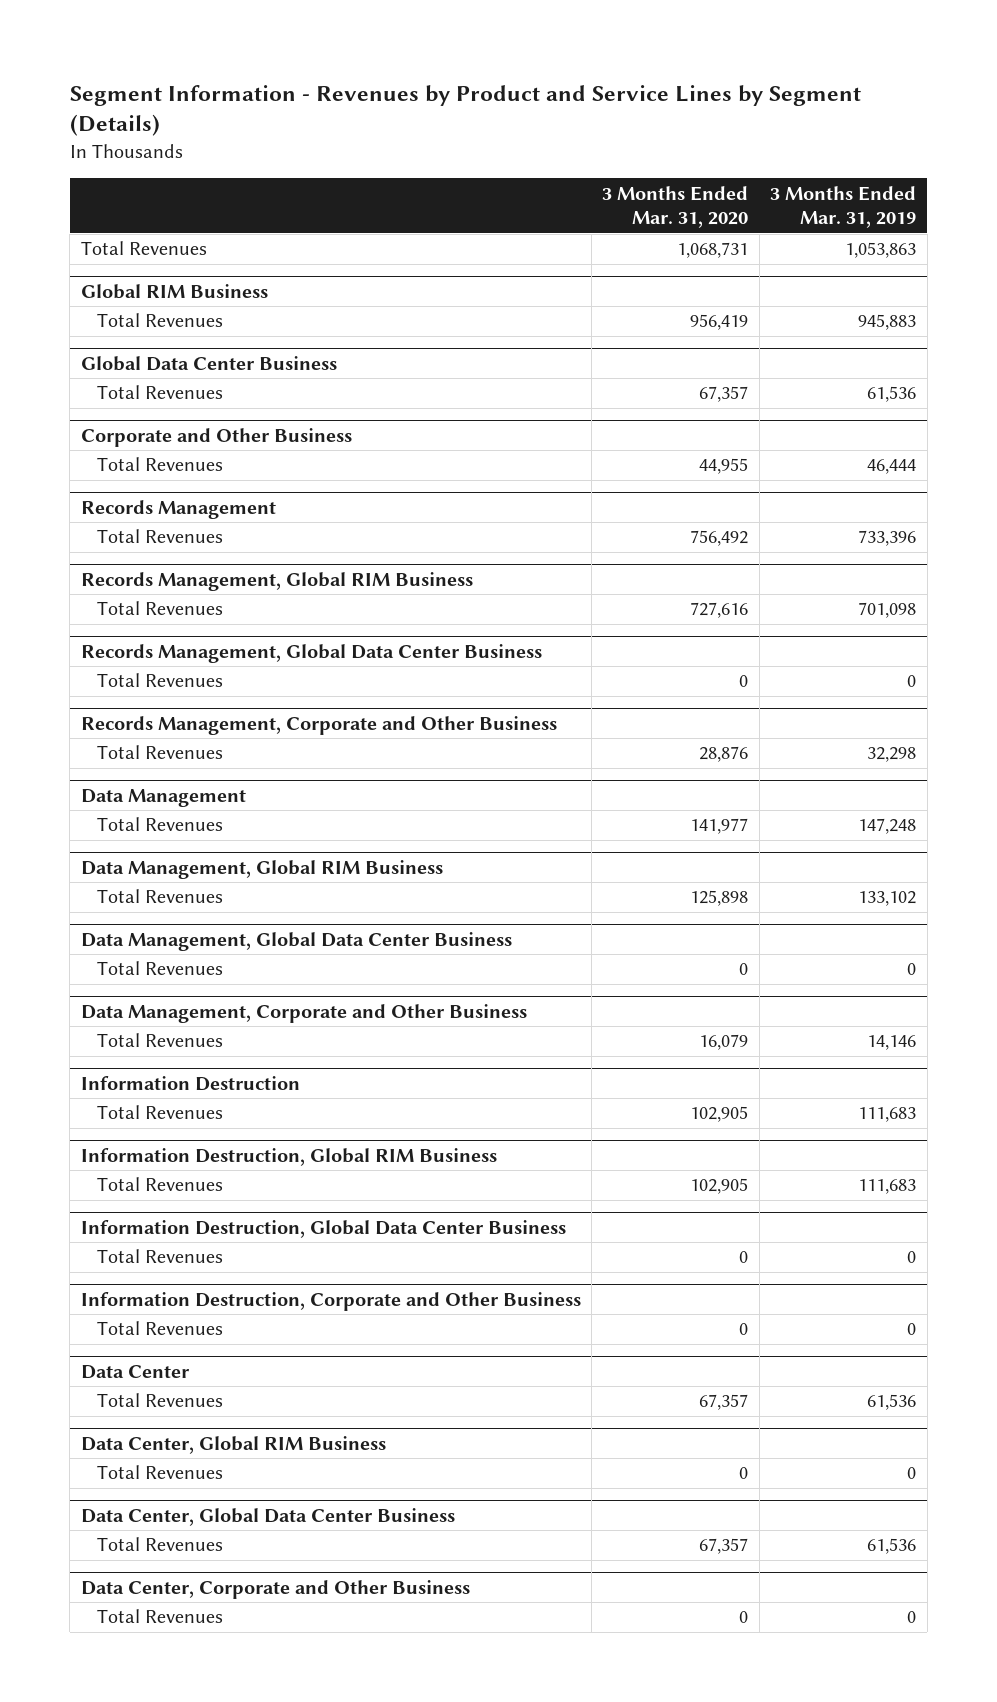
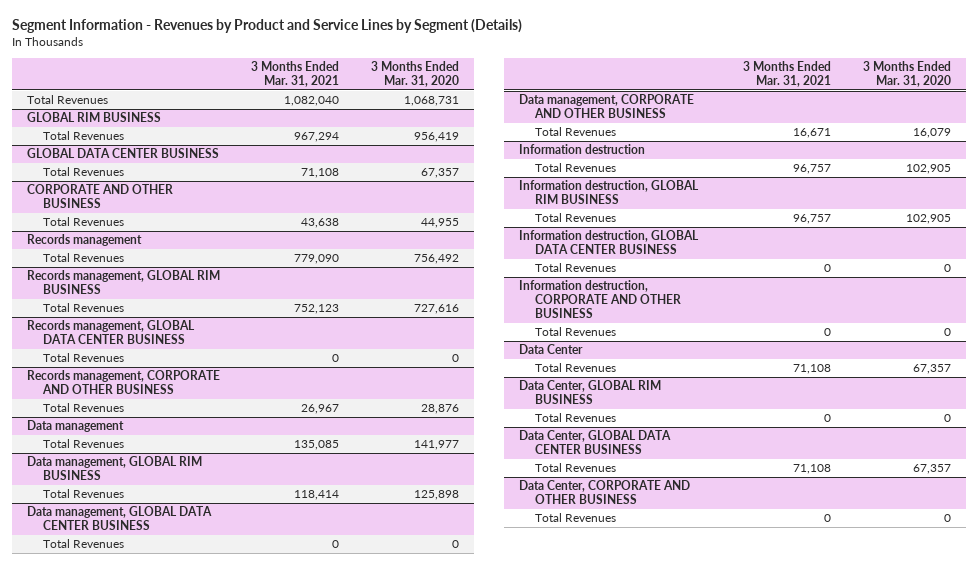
[770,185,917,229] 3 Months Ended Mar. 31, 2019 -> none
none -> [251,60,340,87] 3 Months Ended Mar. 31, 2021
[80,283,268,299] Global RIM Business -> [27,112,162,123] GLOBAL RIM BUSINESS
[80,355,337,371] Global Data Center Business -> [27,148,220,159] GLOBAL DATA CENTER BUSINESS
[80,427,352,447] Corporate and Other Business -> [27,184,174,209] CORPORATE AND OTHER BUSINESS
[80,499,276,519] Records Management -> [27,234,143,247] Records management
[80,571,473,591] Records Management, Global RIM Business -> [27,270,221,295] Records management, GLOBAL RIM BUSINESS
[80,643,542,663] Records Management, Global Data Center Business -> [27,320,196,345] Records management, GLOBAL DATA CENTER BUSINESS
[80,715,557,735] Records Management, Corporate and Other Business -> [27,370,221,395] Records management, CORPORATE AND OTHER BUSINESS
[80,788,246,807] Data Management -> [27,420,125,433] Data management
[80,859,443,879] Data Management, Global RIM Business -> [27,456,203,481] Data management, GLOBAL RIM BUSINESS
[80,931,512,951] Data Management, Global Data Center Business -> [27,506,213,531] Data management, GLOBAL DATA CENTER BUSINESS
[80,1003,527,1023] Data Management, Corporate and Other Business -> [519,94,695,119] Data management, CORPORATE AND OTHER BUSINESS
[80,1075,300,1091] Information Destruction -> [519,144,646,155] Information destruction
[80,1147,497,1166] Information Destruction, Global RIM Business -> [519,180,700,205] Information destruction, GLOBAL RIM BUSINESS
[80,1219,566,1238] Information Destruction, Global Data Center Business -> [519,230,700,255] Information destruction, GLOBAL DATA CENTER BUSINESS
[80,1291,581,1311] Information Destruction, Corporate and Other Business -> [519,280,681,319] Information destruction, CORPORATE AND OTHER BUSINESS
[80,1435,386,1454] Data Center, Global RIM Business -> [519,380,662,405] Data Center, GLOBAL RIM BUSINESS
[80,1507,455,1526] Data Center, Global Data Center Business -> [519,430,672,455] Data Center, GLOBAL DATA CENTER BUSINESS
[80,1579,470,1599] Data Center, Corporate and Other Business -> [519,480,691,505] Data Center, CORPORATE AND OTHER BUSINESS

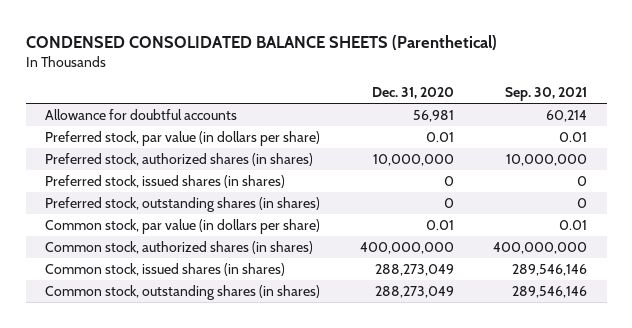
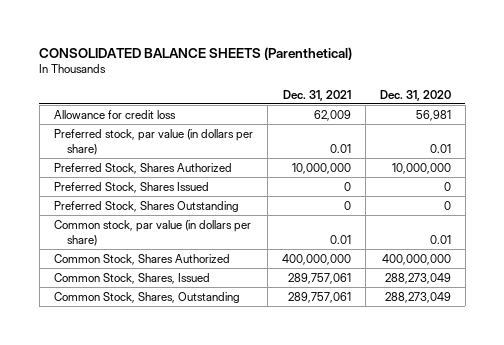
[25,34,497,50] CONDENSED CONSOLIDATED BALANCE SHEETS (Parenthetical) -> [39,46,353,60] CONSOLIDATED BALANCE SHEETS (Parenthetical)
[504,87,587,102] Sep. 30, 2021 -> none
none -> [282,89,351,101] Dec. 31, 2021
[45,109,238,121] Allowance for doubtful accounts -> [53,109,176,119] Allowance for credit loss
[45,153,314,167] Preferred stock, authorized shares (in shares) -> [53,162,232,174] Preferred Stock, Shares Authorized
[45,175,286,189] Preferred stock, issued shares (in shares) -> [53,181,209,193] Preferred Stock, Shares Issued
[45,197,321,213] Preferred stock, outstanding shares (in shares) -> [53,200,239,212] Preferred Stock, Shares Outstanding
[45,241,314,255] Common stock, authorized shares (in shares) -> [53,253,230,265] Common Stock, Shares Authorized
[45,263,286,277] Common stock, issued shares (in shares) -> [53,272,210,284] Common Stock, Shares, Issued
[45,285,321,301] Common stock, outstanding shares (in shares) -> [53,291,240,303] Common Stock, Shares, Outstanding

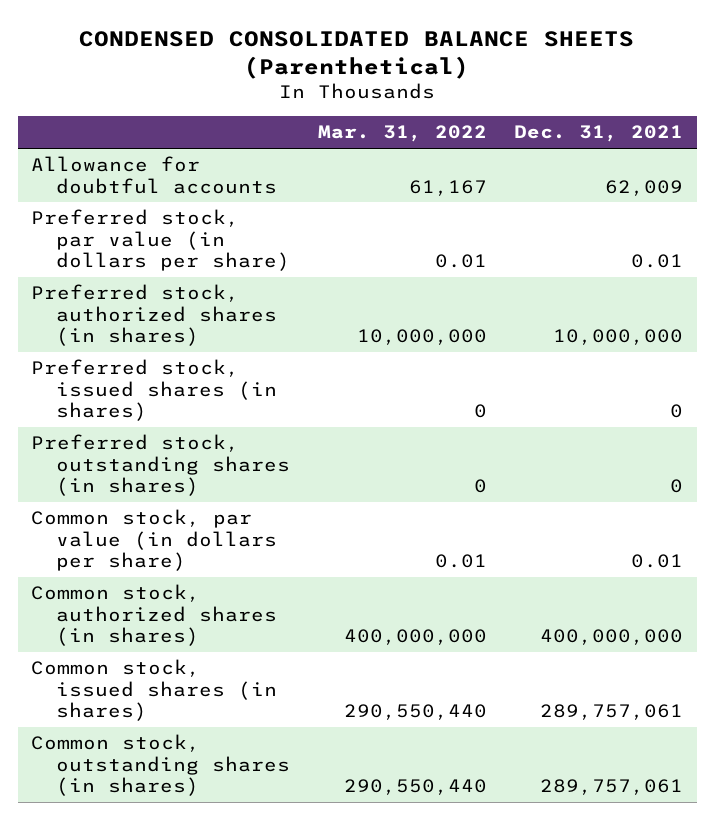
[39,46,353,60] CONSOLIDATED BALANCE SHEETS (Parenthetical) -> [79,30,635,79] CONDENSED CONSOLIDATED BALANCE SHEETS (Parenthetical)
[379,89,451,101] Dec. 31, 2020 -> none
none -> [317,125,487,143] Mar. 31, 2022
[53,109,176,119] Allowance for credit loss -> [31,156,278,194] Allowance for doubtful accounts
[53,162,232,174] Preferred Stock, Shares Authorized -> [31,284,278,346] Preferred stock, authorized shares (in shares)
[53,181,209,193] Preferred Stock, Shares Issued -> [31,359,278,421] Preferred stock, issued shares (in shares)
[53,200,239,212] Preferred Stock, Shares Outstanding -> [31,434,291,496] Preferred stock, outstanding shares (in shares)
[53,253,230,265] Common Stock, Shares Authorized -> [31,584,278,646] Common stock, authorized shares (in shares)
[53,272,210,284] Common Stock, Shares, Issued -> [31,659,278,721] Common stock, issued shares (in shares)
[53,291,240,303] Common Stock, Shares, Outstanding -> [31,734,291,796] Common stock, outstanding shares (in shares)

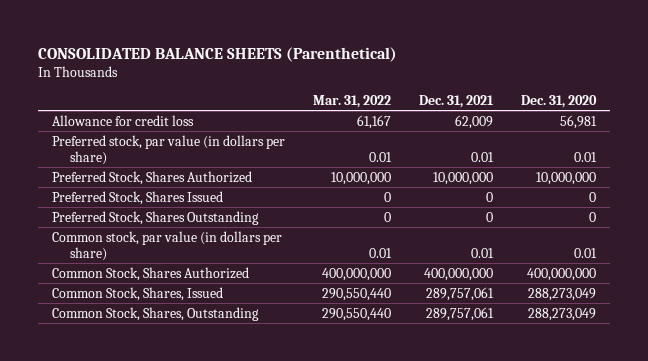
[79,30,635,79] CONDENSED CONSOLIDATED BALANCE SHEETS (Parenthetical) -> [38,46,398,62] CONSOLIDATED BALANCE SHEETS (Parenthetical)
none -> [520,94,597,108] Dec. 31, 2020
[31,156,278,194] Allowance for doubtful accounts -> [52,114,195,126] Allowance for credit loss
[31,284,278,346] Preferred stock, authorized shares (in shares) -> [52,170,253,185] Preferred Stock, Shares Authorized
[31,359,278,421] Preferred stock, issued shares (in shares) -> [52,190,224,205] Preferred Stock, Shares Issued
[31,434,291,496] Preferred stock, outstanding shares (in shares) -> [52,210,260,225] Preferred Stock, Shares Outstanding
[31,584,278,646] Common stock, authorized shares (in shares) -> [52,266,250,281] Common Stock, Shares Authorized
[31,659,278,721] Common stock, issued shares (in shares) -> [52,286,224,301] Common Stock, Shares, Issued
[31,734,291,796] Common stock, outstanding shares (in shares) -> [52,306,260,321] Common Stock, Shares, Outstanding

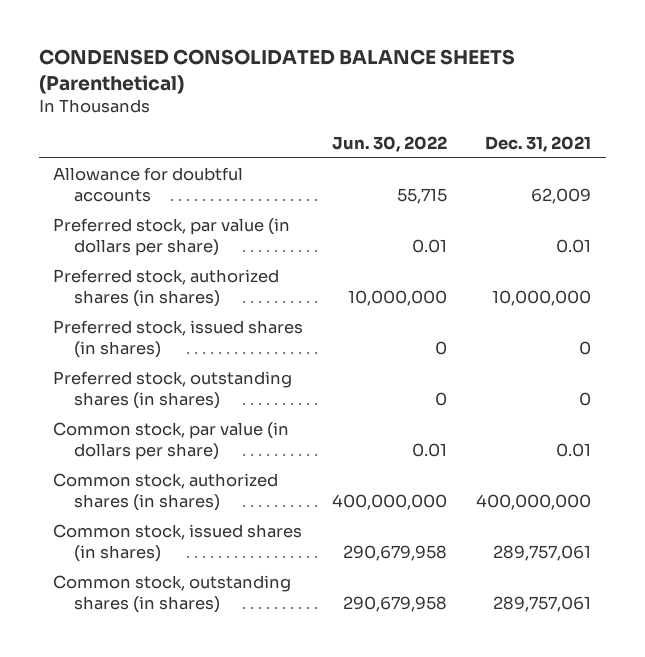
[38,46,398,62] CONSOLIDATED BALANCE SHEETS (Parenthetical) -> [38,49,515,94] CONDENSED CONSOLIDATED BALANCE SHEETS (Parenthetical)
[313,94,392,108] Mar. 31, 2022 -> none
[520,94,597,108] Dec. 31, 2020 -> none
none -> [332,136,448,153] Jun. 30, 2022
[52,114,195,126] Allowance for credit loss -> [53,166,244,202] Allowance for doubtful accounts
[52,170,253,185] Preferred Stock, Shares Authorized -> [53,268,280,307] Preferred stock, authorized shares (in shares)
[52,190,224,205] Preferred Stock, Shares Issued -> [53,319,304,358] Preferred stock, issued shares (in shares)
[52,210,260,225] Preferred Stock, Shares Outstanding -> [53,370,293,409] Preferred stock, outstanding shares (in shares)
[52,266,250,281] Common Stock, Shares Authorized -> [53,472,279,511] Common stock, authorized shares (in shares)
[52,286,224,301] Common Stock, Shares, Issued -> [53,523,303,562] Common stock, issued shares (in shares)
[52,306,260,321] Common Stock, Shares, Outstanding -> [53,574,292,613] Common stock, outstanding shares (in shares)

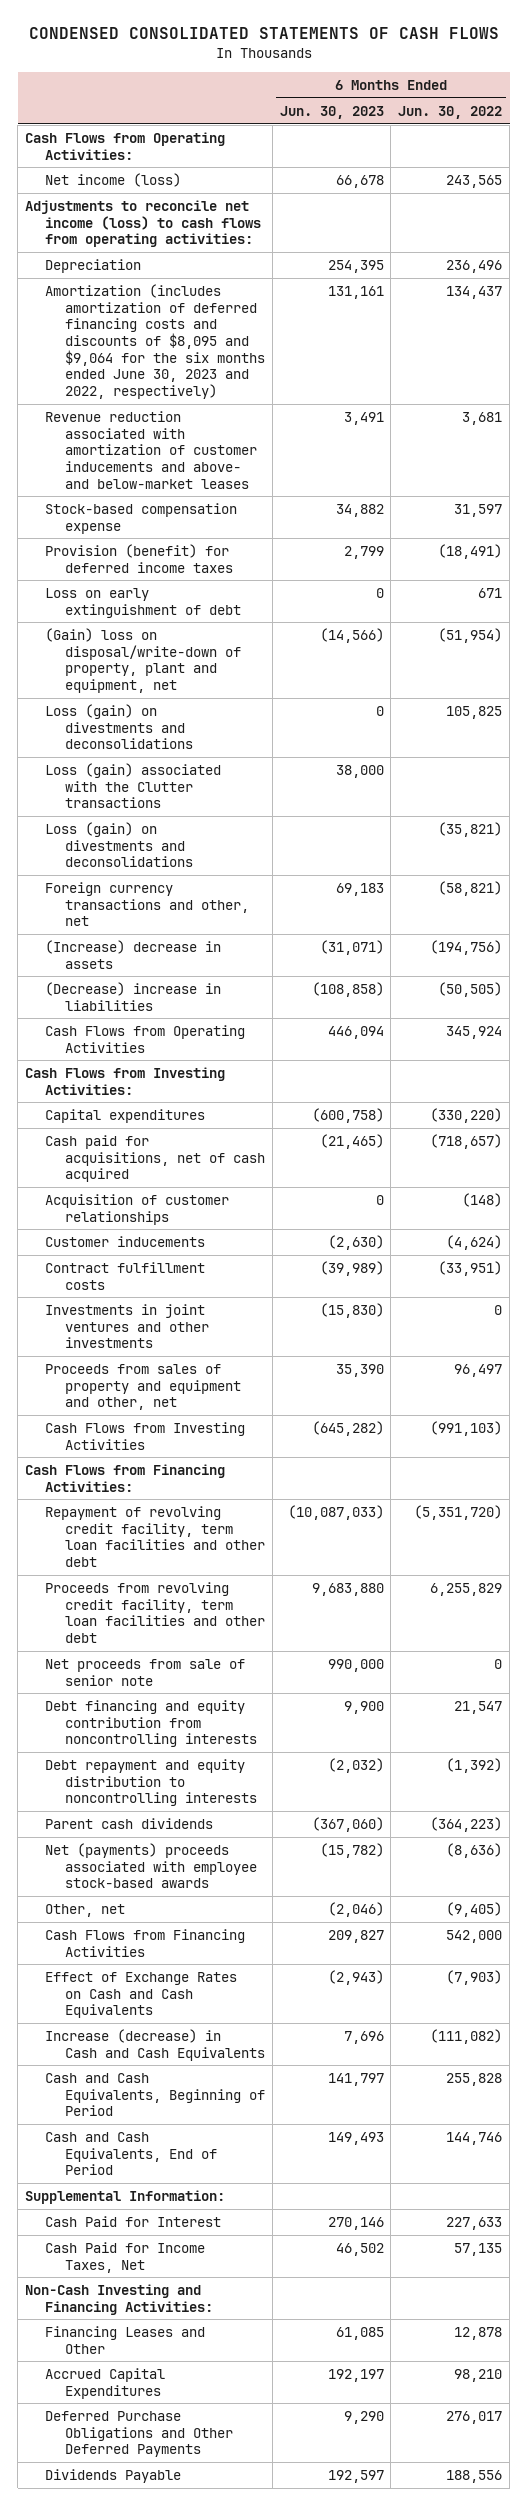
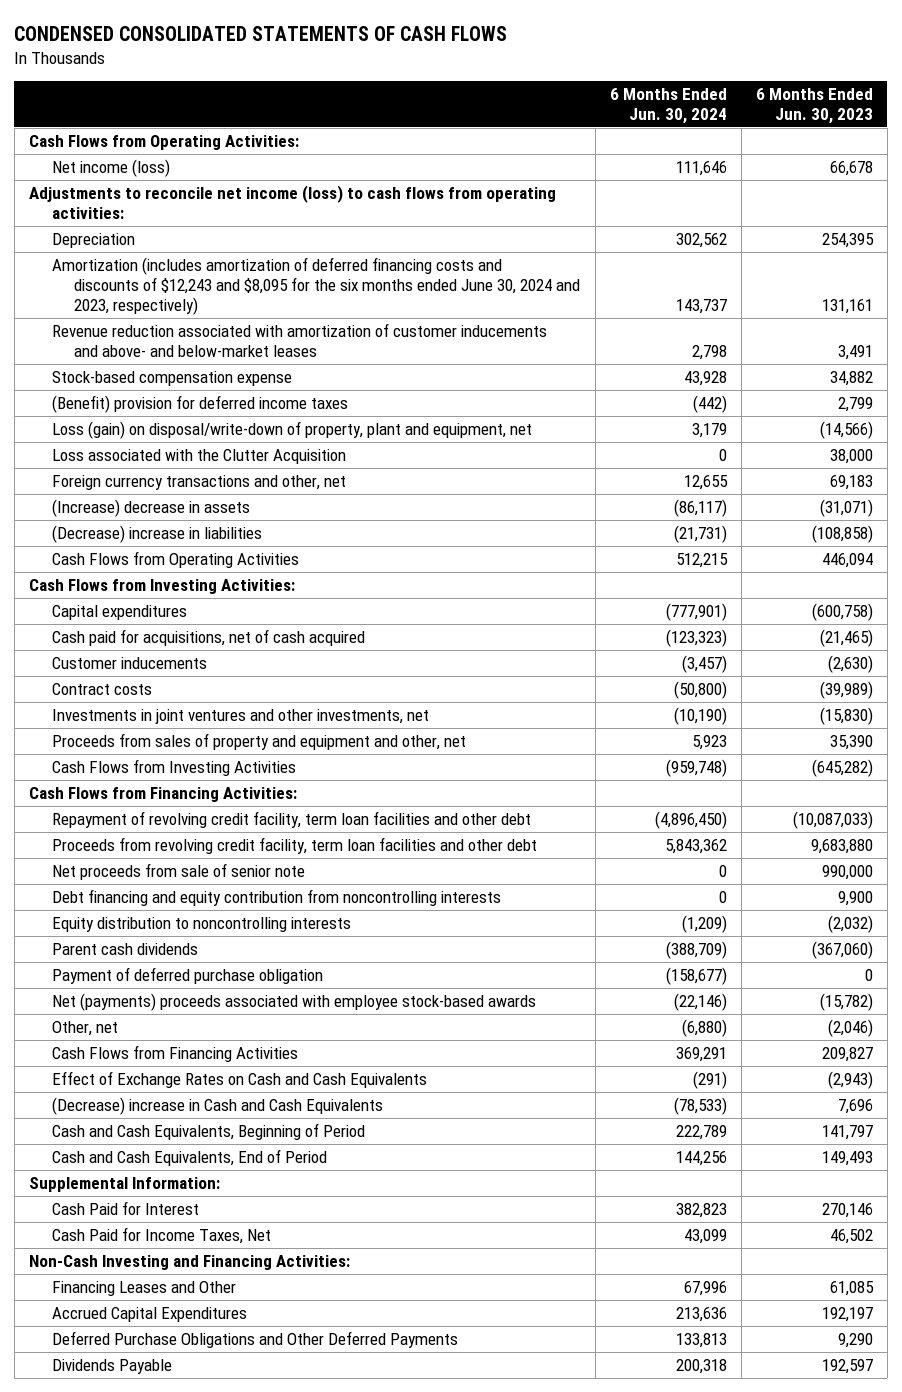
[398,105,503,119] Jun. 30, 2022 -> none
none -> [609,87,727,124] 6 Months Ended Jun. 30, 2024
[45,283,266,400] Amortization (includes amortization of deferred financing costs and discounts of $8,095 and $9,064 for the six months ended June 30, 2023 and 2022, respectively) -> [51,257,581,316] Amortization (includes amortization of deferred financing costs and discounts of $12,243 and $8,095 for the six months ended June 30, 2024 and 2023, respectively)
[45,587,242,618] Loss on early extinguishment of debt -> none
[45,703,194,750] Loss (gain) on divestments and deconsolidations -> none
[45,821,194,868] Loss (gain) on divestments and deconsolidations -> none
[45,543,234,573] Provision (benefit) for deferred income taxes -> [51,395,348,414] (Benefit) provision for deferred income taxes
[45,627,242,693] (Gain) loss on disposal/write-down of property, plant and equipment, net -> [51,421,532,440] Loss (gain) on disposal/write-down of property, plant and equipment, net
[45,762,222,809] Loss (gain) associated with the Clutter transactions -> [51,449,346,465] Loss associated with the Clutter Acquisition
[45,1193,230,1225] Acquisition of customer relationships -> none
[45,1261,206,1290] Contract fulfillment costs -> [51,683,152,696] Contract costs
[45,1303,210,1349] Investments in joint ventures and other investments -> [51,709,429,725] Investments in joint ventures and other investments, net
[45,1758,258,1807] Debt repayment and equity distribution to noncontrolling interests -> [51,917,351,933] Equity distribution to noncontrolling interests
none -> [51,967,323,985] Payment of deferred purchase obligation
[45,2028,266,2061] Increase (decrease) in Cash and Cash Equivalents -> [51,1097,383,1116] (Decrease) increase in Cash and Cash Equivalents

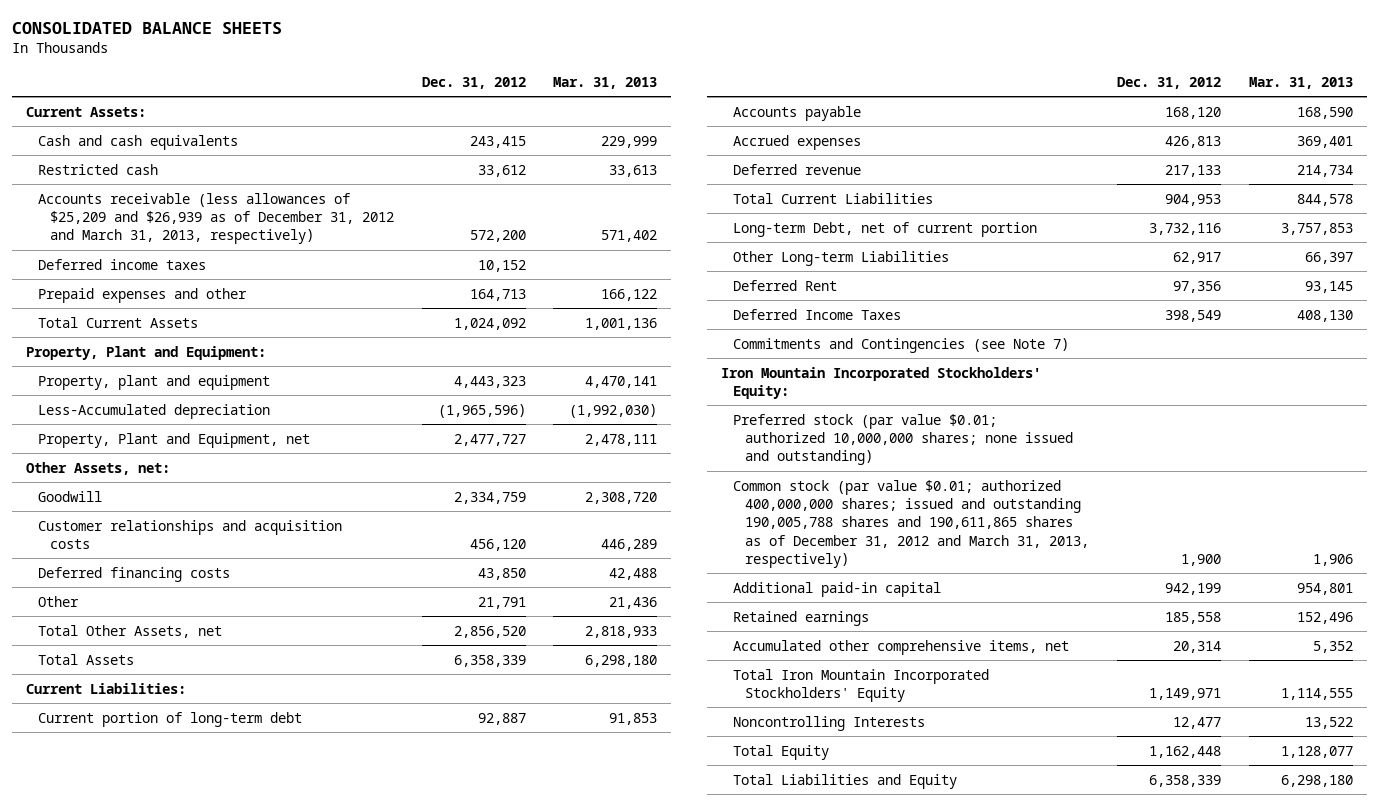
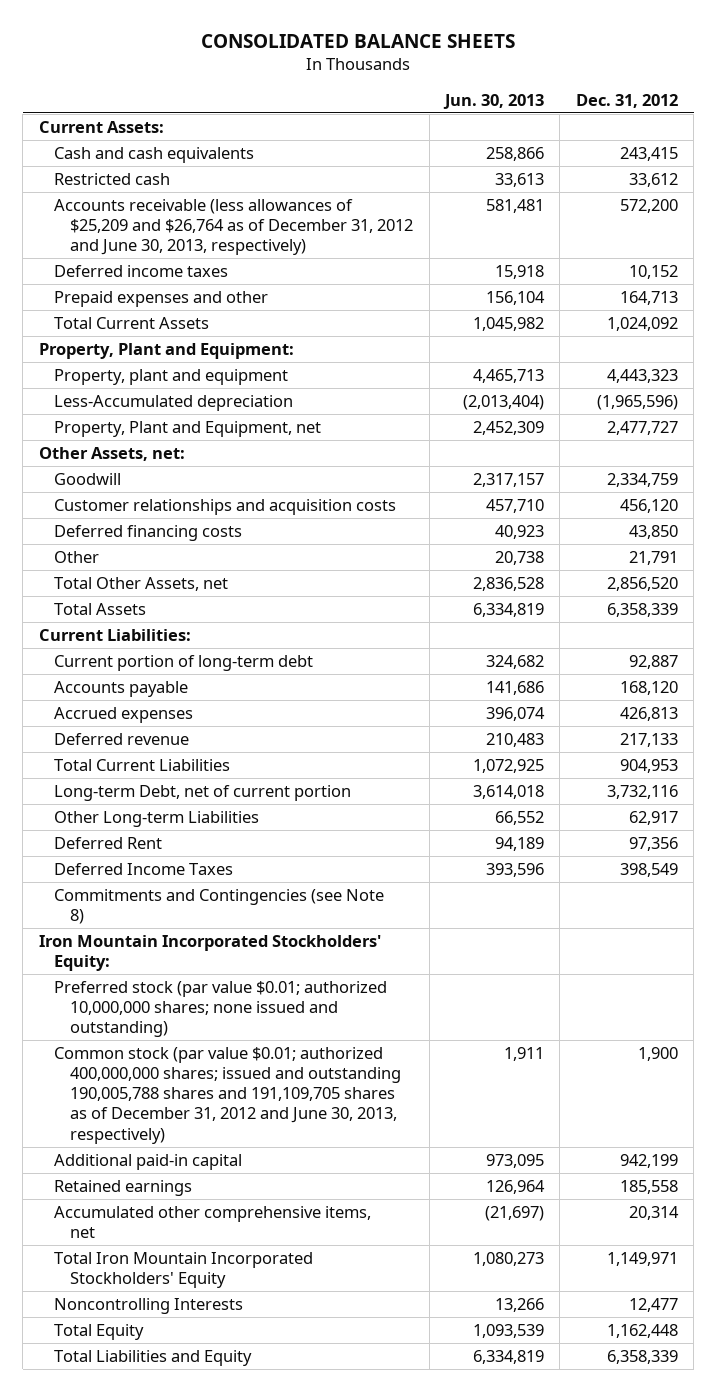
[553,76,658,89] Mar. 31, 2013 -> none
none -> [443,93,545,109] Jun. 30, 2013
[37,192,394,245] Accounts receivable (less allowances of $25,209 and $26,939 as of December 31, 2012 and March 31, 2013, respectively) -> [54,198,414,256] Accounts receivable (less allowances of $25,209 and $26,764 as of December 31, 2012 and June 30, 2013, respectively)
[732,337,1069,353] Commitments and Contingencies (see Note 7) -> [54,888,385,925] Commitments and Contingencies (see Note 8)
[732,479,1089,569] Common stock (par value $0.01; authorized 400,000,000 shares; issued and outstanding 190,005,788 shares and 190,611,865 shares as of December 31, 2012 and March 31, 2013, respectively) -> [54,1046,402,1144] Common stock (par value $0.01; authorized 400,000,000 shares; issued and outstanding 190,005,788 shares and 191,109,705 shares as of December 31, 2012 and June 30, 2013, respectively)

